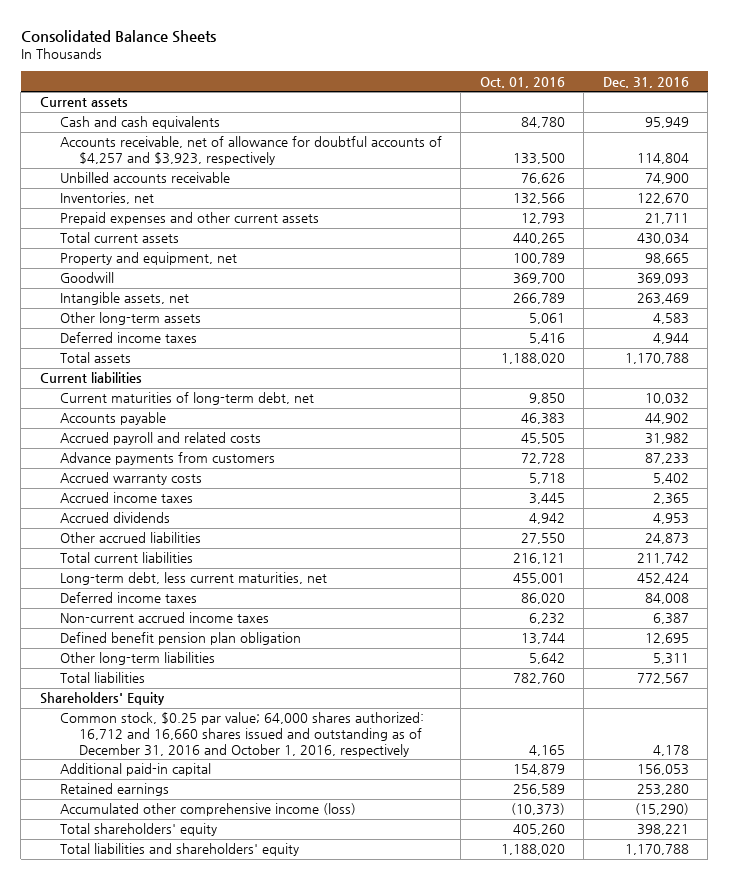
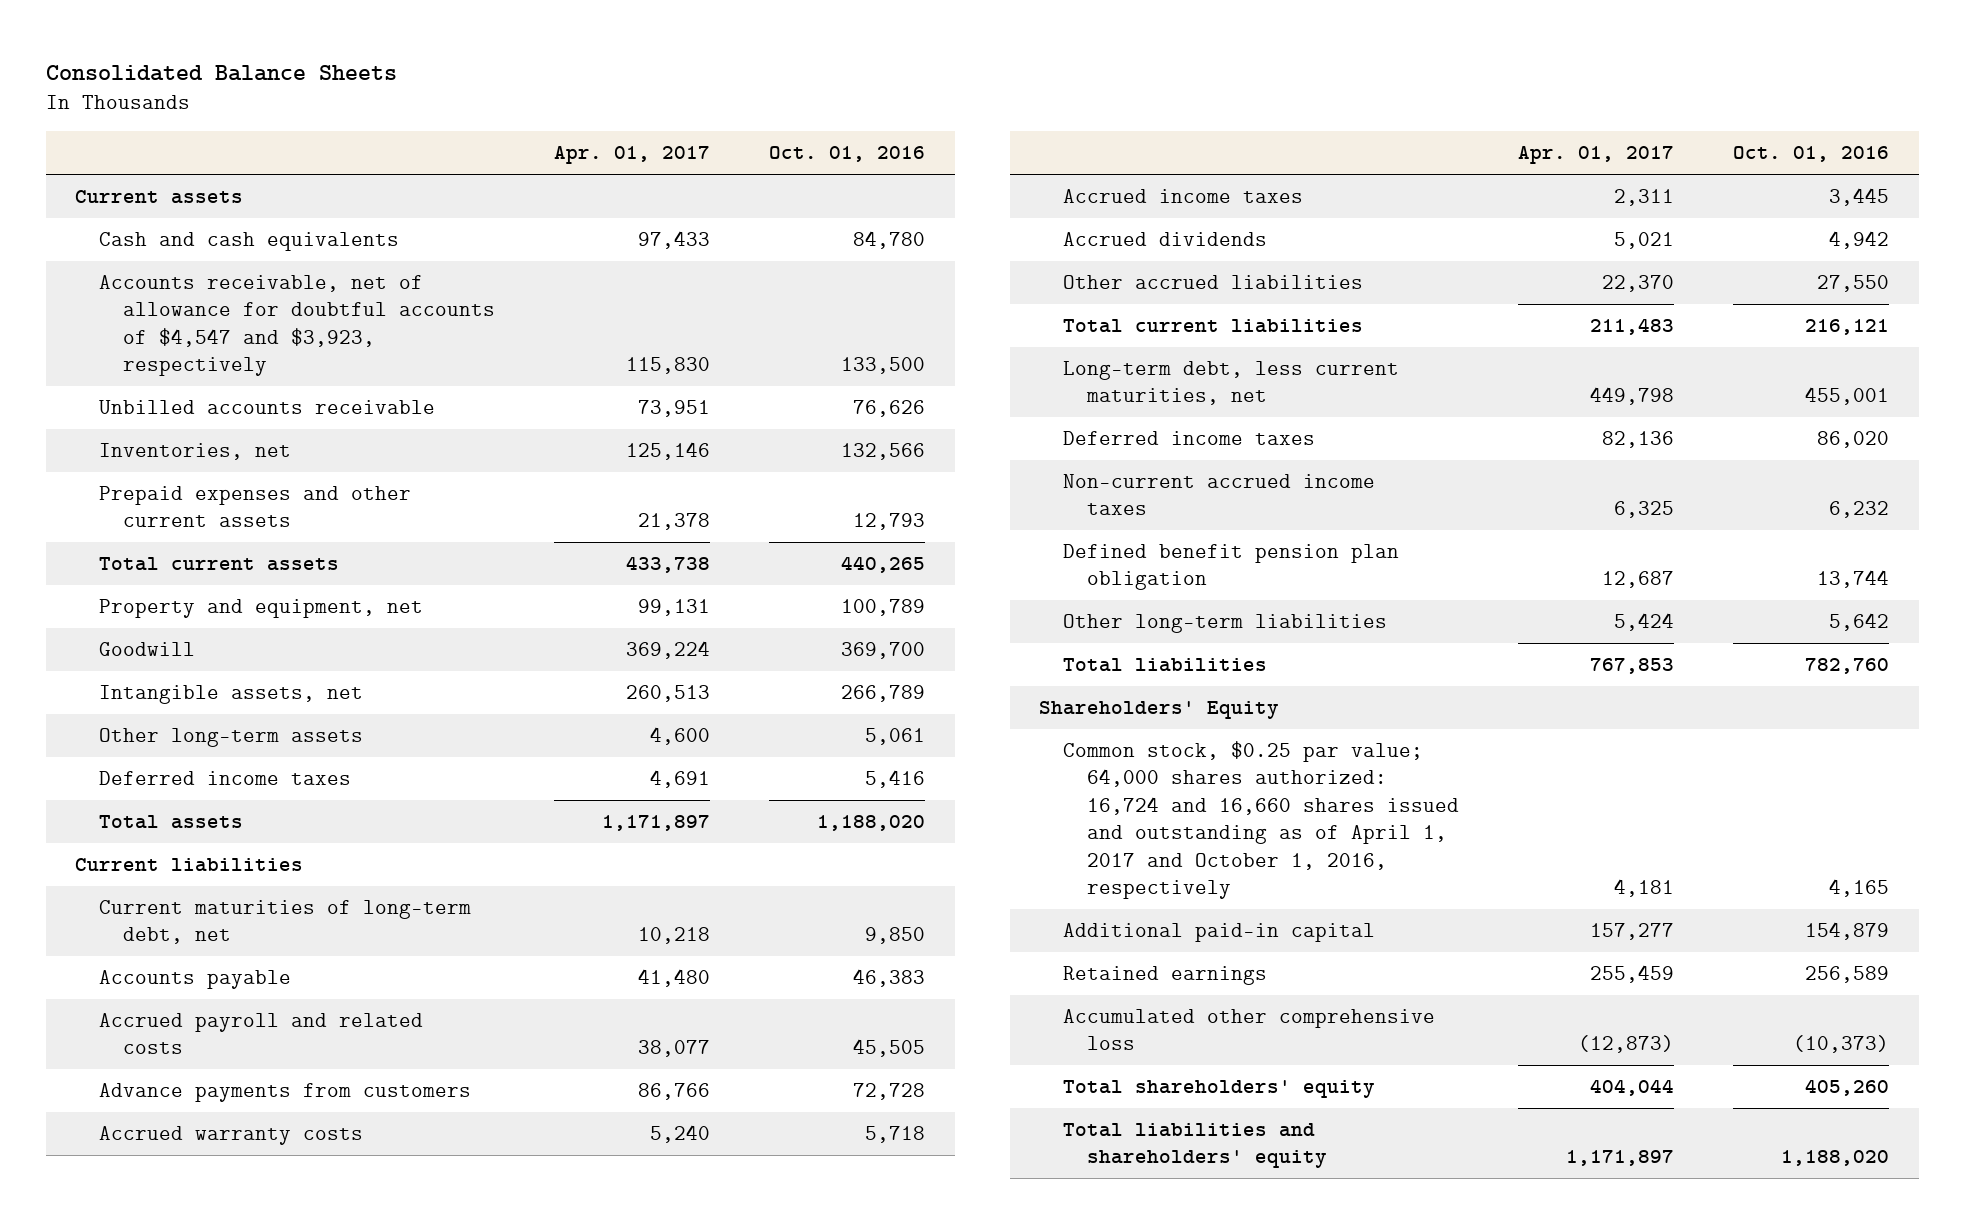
[602,76,689,88] Dec. 31, 2016 -> none
none -> [554,146,711,165] Apr. 01, 2017
[59,136,442,166] Accounts receivable, net of allowance for doubtful accounts of $4,257 and $3,923, respectively -> [99,275,496,377] Accounts receivable, net of allowance for doubtful accounts of $4,547 and $3,923, respectively
[59,712,424,758] Common stock, $0.25 par value; 64,000 shares authorized: 16,712 and 16,660 shares issued and outstanding as of December 31, 2016 and October 1, 2016, respectively -> [1063,741,1460,899] Common stock, $0.25 par value; 64,000 shares authorized: 16,724 and 16,660 shares issued and outstanding as of April 1, 2017 and October 1, 2016, respectively
[59,803,356,817] Accumulated other comprehensive income (loss) -> [1063,1009,1436,1051] Accumulated other comprehensive loss

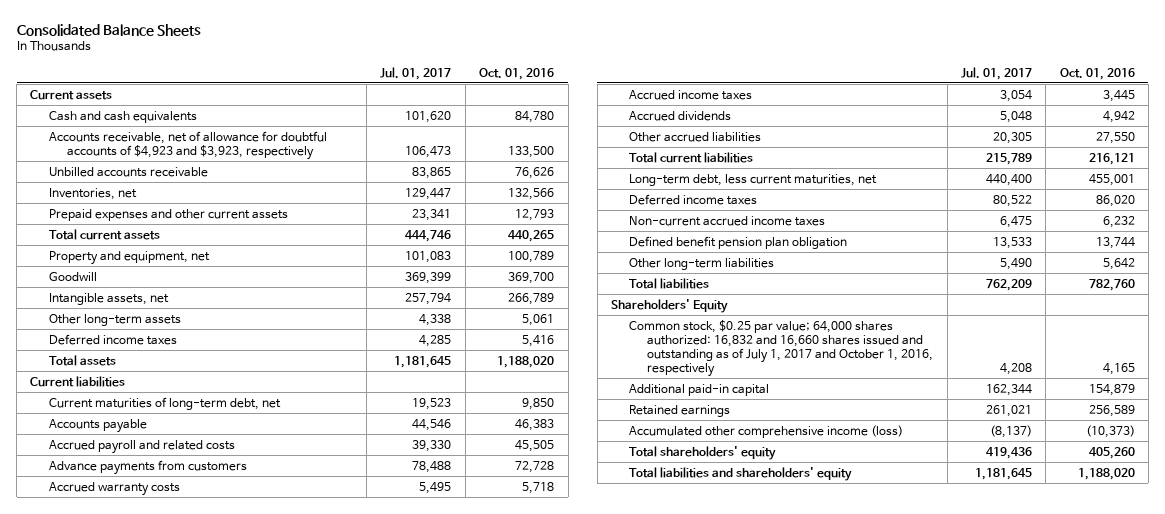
[554,146,711,165] Apr. 01, 2017 -> none
none -> [380,66,452,80] Jul. 01, 2017
[99,275,496,377] Accounts receivable, net of allowance for doubtful accounts of $4,547 and $3,923, respectively -> [48,130,327,160] Accounts receivable, net of allowance for doubtful accounts of $4,923 and $3,923, respectively
[1063,741,1460,899] Common stock, $0.25 par value; 64,000 shares authorized: 16,724 and 16,660 shares issued and outstanding as of April 1, 2017 and October 1, 2016, respectively -> [629,319,934,378] Common stock, $0.25 par value; 64,000 shares authorized: 16,832 and 16,660 shares issued and outstanding as of July 1, 2017 and October 1, 2016, respectively
[1063,1009,1436,1051] Accumulated other comprehensive loss -> [629,424,904,438] Accumulated other comprehensive income (loss)

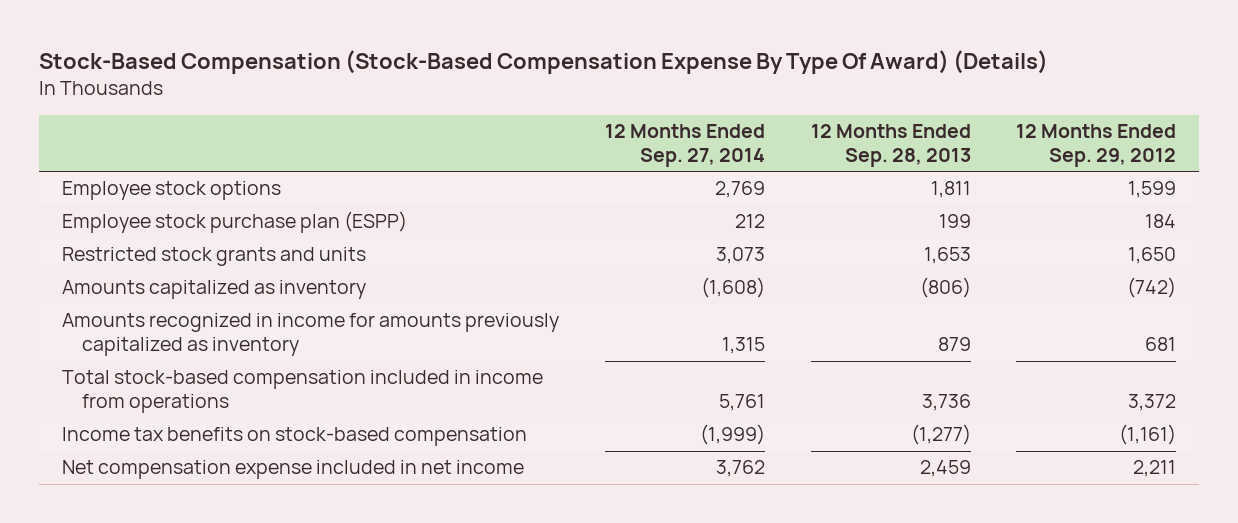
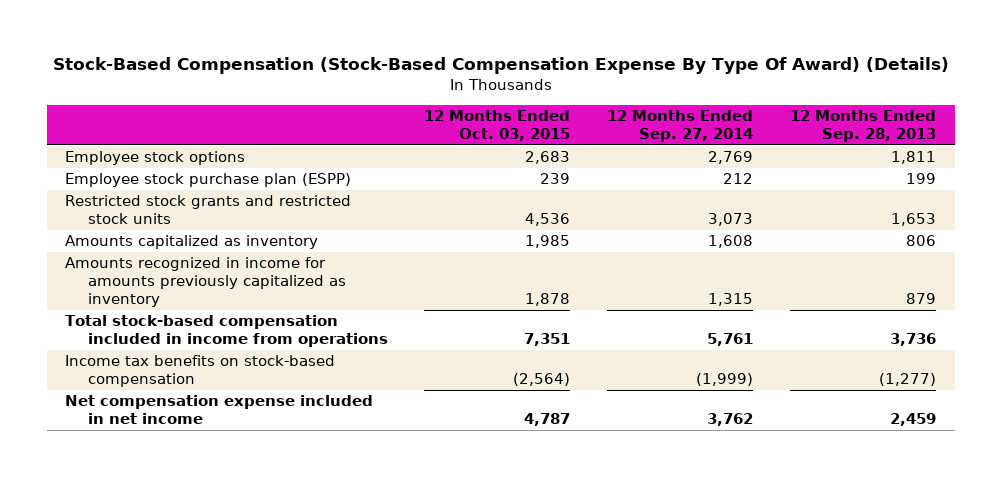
[1016,124,1177,167] 12 Months Ended Sep. 29, 2012 -> none
none -> [424,110,571,142] 12 Months Ended Oct. 03, 2015
[62,247,367,267] Restricted stock grants and units -> [65,195,352,225] Restricted stock grants and restricted stock units
[700,277,765,299] (1,608) -> [708,235,754,249] 1,608
[919,277,971,299] (806) -> [906,235,937,247] 806

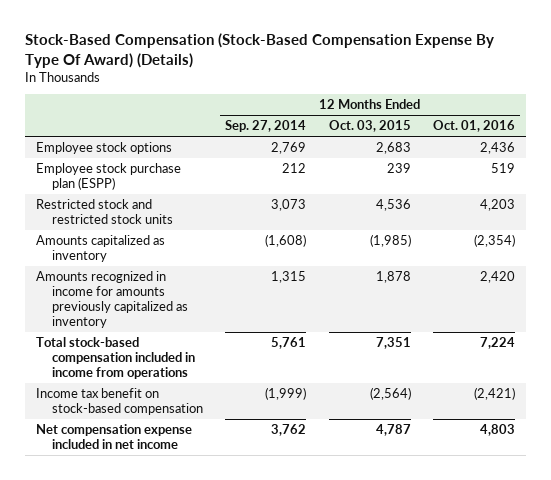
[790,110,937,143] 12 Months Ended Sep. 28, 2013 -> none
none -> [432,120,515,133] Oct. 01, 2016
[65,195,352,225] Restricted stock grants and restricted stock units -> [36,199,173,224] Restricted stock and restricted stock units
[525,235,571,249] 1,985 -> [369,234,411,248] (1,985)
[708,235,754,249] 1,608 -> [265,234,307,248] (1,608)
[65,355,336,388] Income tax benefits on stock-based compensation -> [36,388,203,415] Income tax benefit on stock-based compensation

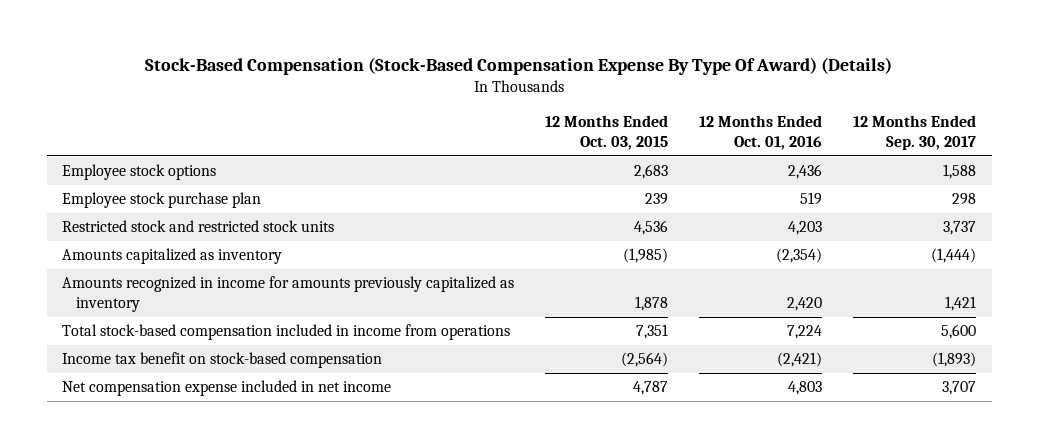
[225,120,307,133] Sep. 27, 2014 -> none
none -> [853,115,977,150] 12 Months Ended Sep. 30, 2017
[36,163,182,190] Employee stock purchase plan (ESPP) -> [62,192,262,209] Employee stock purchase plan

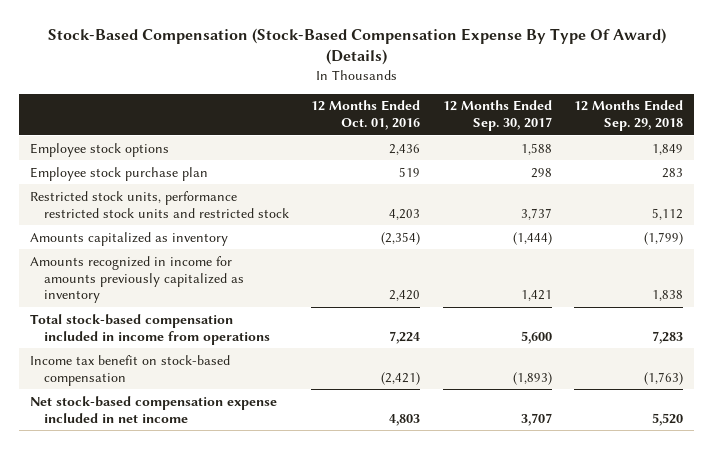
[545,115,669,150] 12 Months Ended Oct. 03, 2015 -> none
none -> [574,100,684,132] 12 Months Ended Sep. 29, 2018
[62,220,335,233] Restricted stock and restricted stock units -> [29,190,289,218] Restricted stock units, performance restricted stock units and restricted stock
[62,380,392,397] Net compensation expense included in net income -> [29,395,277,423] Net stock-based compensation expense included in net income

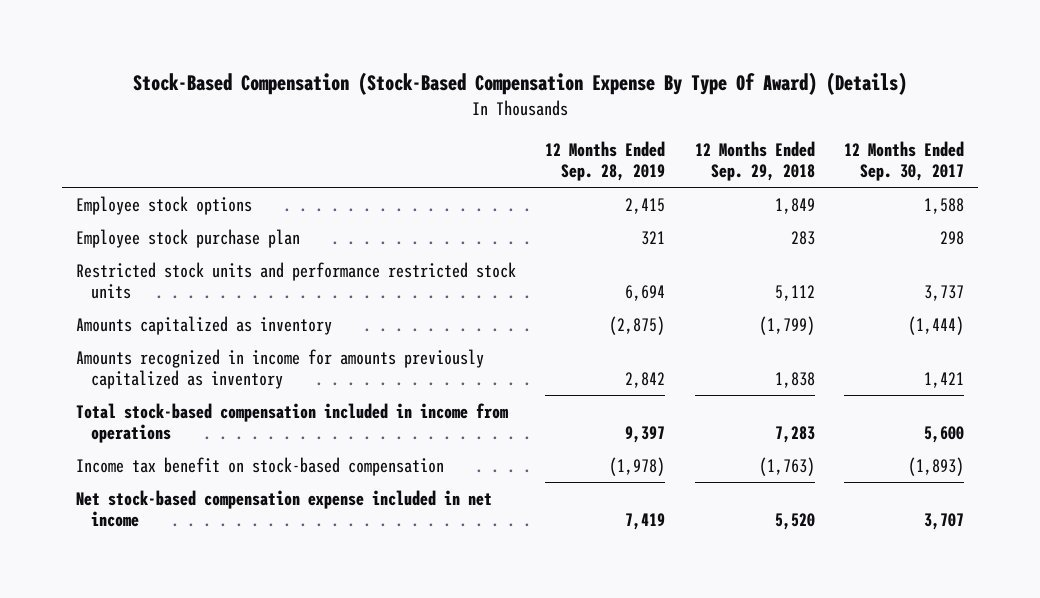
[311,100,421,131] 12 Months Ended Oct. 01, 2016 -> none
none -> [545,140,666,182] 12 Months Ended Sep. 28, 2019
[29,190,289,218] Restricted stock units, performance restricted stock units and restricted stock -> [76,261,517,300] Restricted stock units and performance restricted stock units

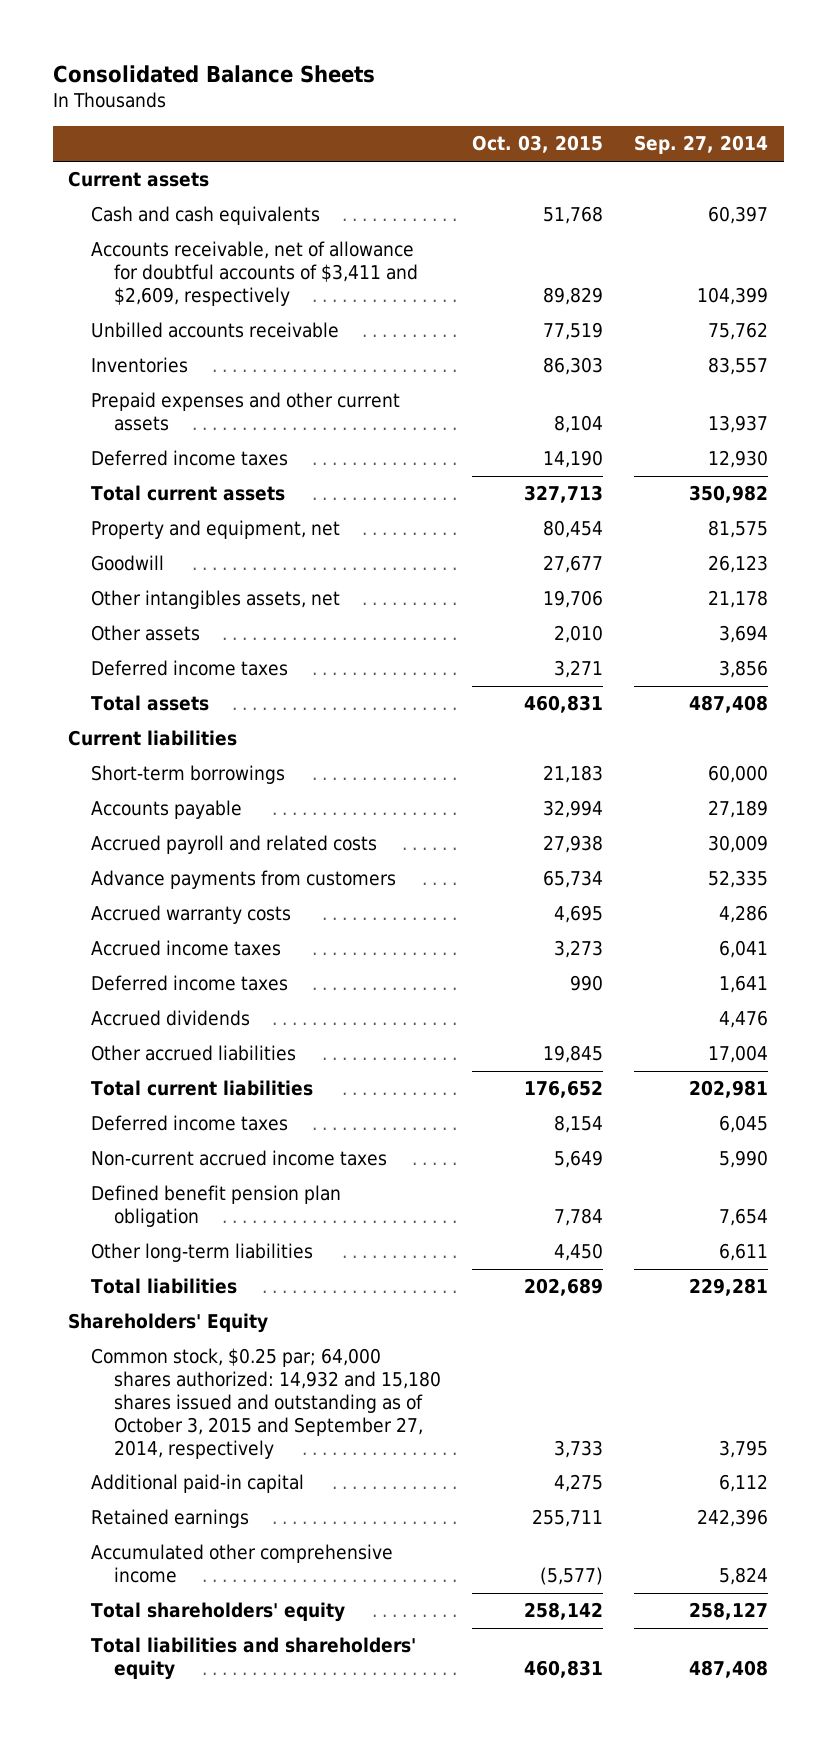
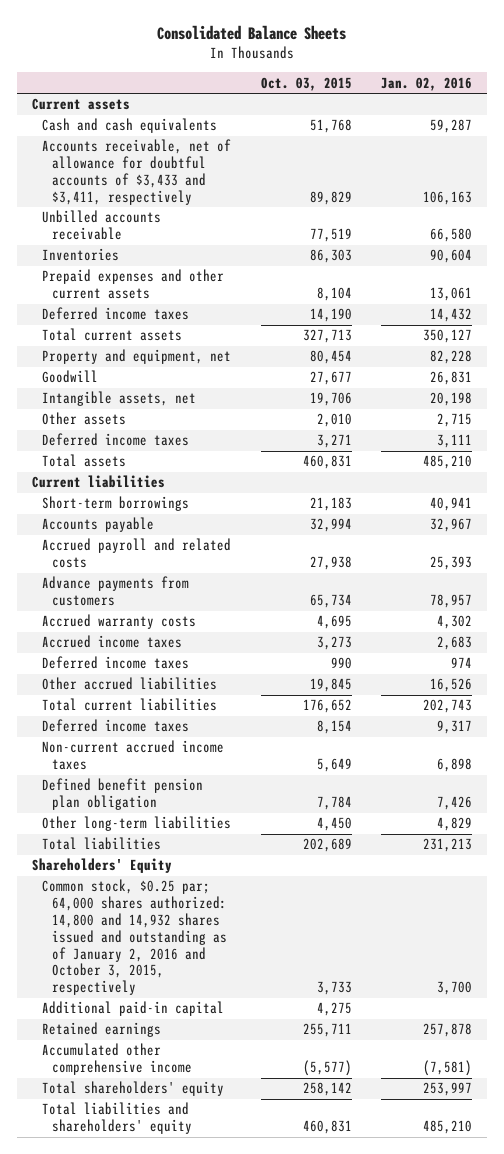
[634,135,769,155] Sep. 27, 2014 -> none
none -> [381,76,473,91] Jan. 02, 2016
[91,241,418,307] Accounts receivable, net of allowance for doubtful accounts of $3,411 and $2,609, respectively -> [41,139,231,205] Accounts receivable, net of allowance for doubtful accounts of $3,433 and $3,411, respectively
[91,590,341,610] Other intangibles assets, net -> [41,391,196,407] Intangible assets, net
[91,1010,251,1027] Accrued dividends -> none
[91,1348,441,1459] Common stock, $0.25 par; 64,000 shares authorized: 14,932 and 15,180 shares issued and outstanding as of October 3, 2015 and September 27, 2014, respectively -> [41,879,227,996] Common stock, $0.25 par; 64,000 shares authorized: 14,800 and 14,932 shares issued and outstanding as of January 2, 2016 and October 3, 2015, respectively

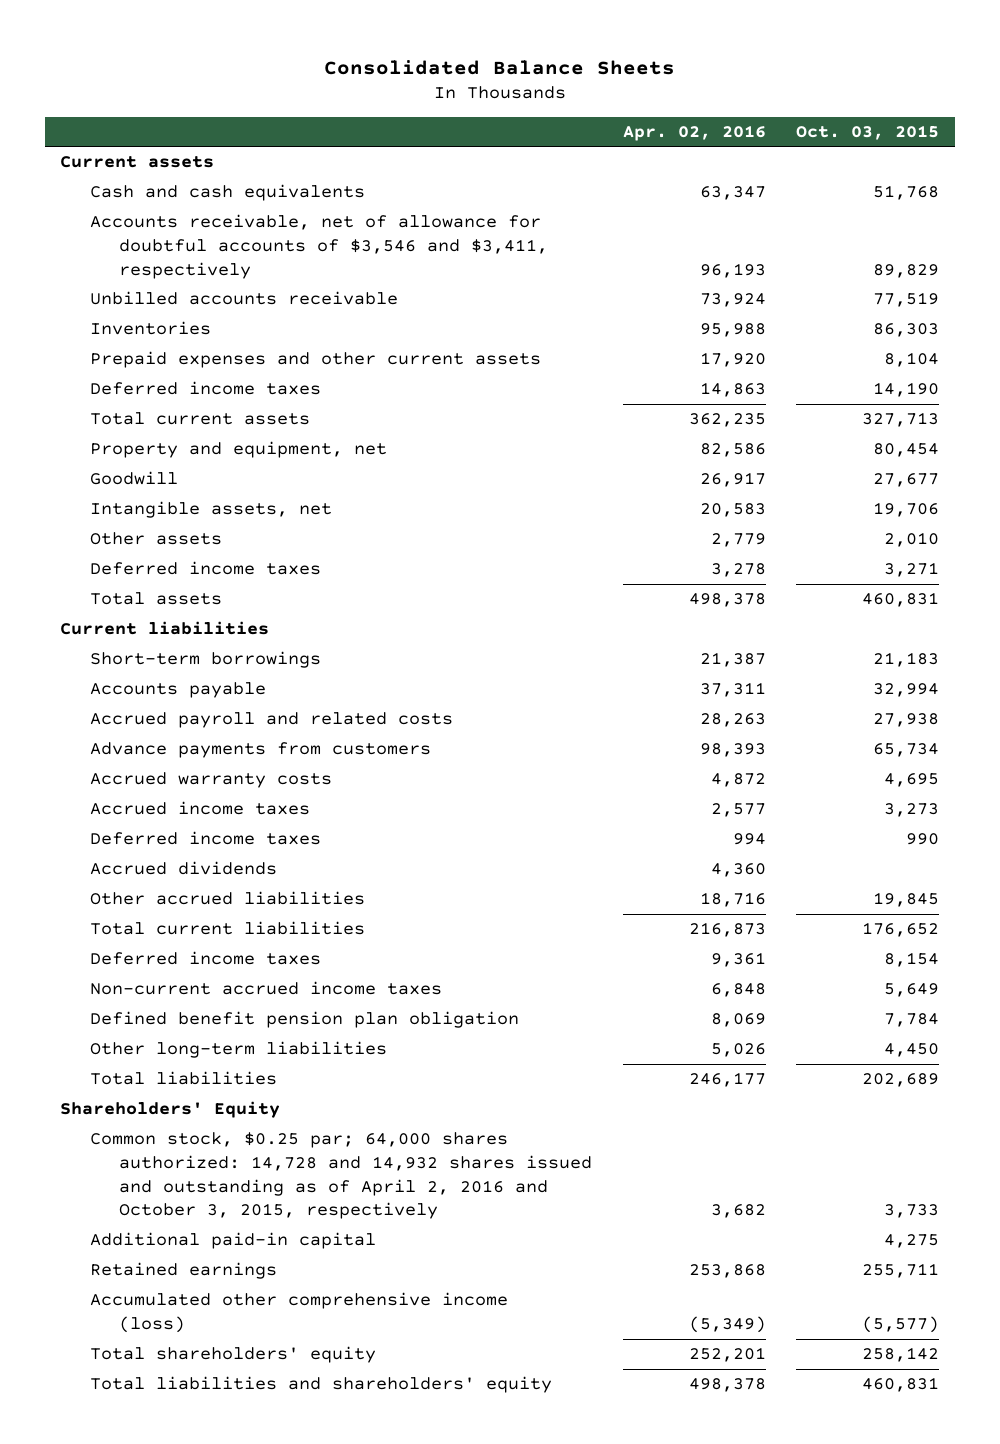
[381,76,473,91] Jan. 02, 2016 -> none
none -> [622,124,766,141] Apr. 02, 2016
[41,139,231,205] Accounts receivable, net of allowance for doubtful accounts of $3,433 and $3,411, respectively -> [89,214,548,279] Accounts receivable, net of allowance for doubtful accounts of $3,546 and $3,411, respectively
none -> [89,861,277,876] Accrued dividends
[41,879,227,996] Common stock, $0.25 par; 64,000 shares authorized: 14,800 and 14,932 shares issued and outstanding as of January 2, 2016 and October 3, 2015, respectively -> [89,1132,592,1220] Common stock, $0.25 par; 64,000 shares authorized: 14,728 and 14,932 shares issued and outstanding as of April 2, 2016 and October 3, 2015, respectively
[41,1043,192,1076] Accumulated other comprehensive income -> [89,1292,508,1334] Accumulated other comprehensive income (loss)

